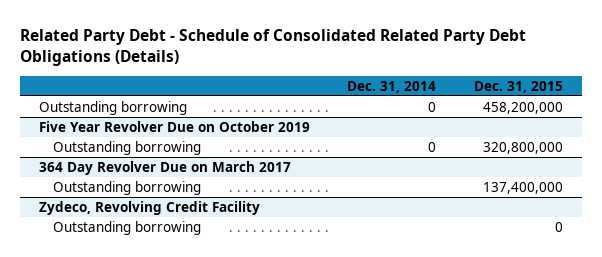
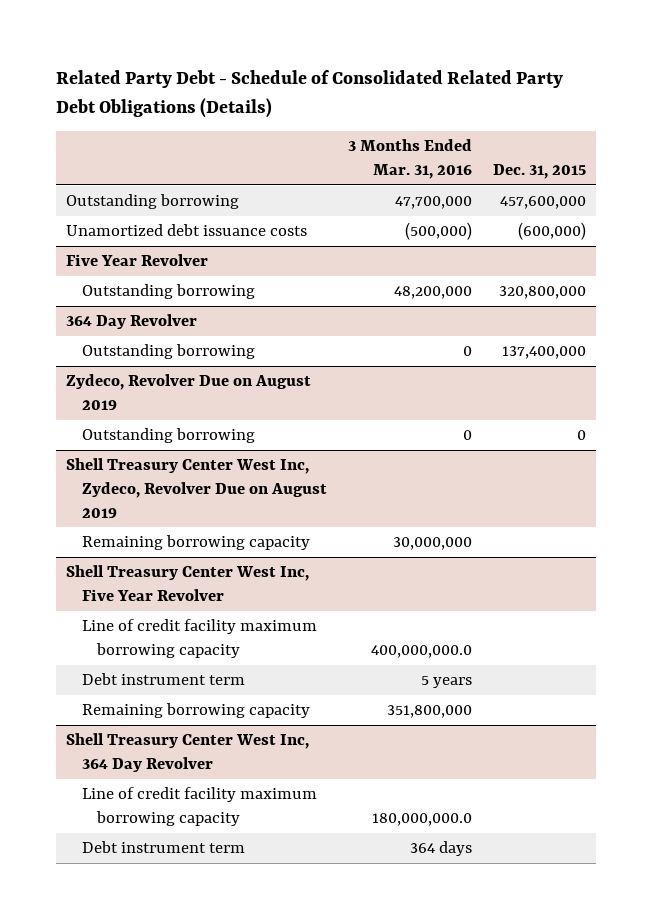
[347,80,437,93] Dec. 31, 2014 -> none
none -> [347,139,472,179] 3 Months Ended Mar. 31, 2016
[483,101,564,114] 458,200,000 -> [499,196,586,210] 457,600,000
none -> [66,224,308,237] Unamortized debt issuance costs
[38,120,310,132] Five Year Revolver Due on October 2019 -> [66,254,209,267] Five Year Revolver
[38,160,291,175] 364 Day Revolver Due on March 2017 -> [66,314,198,330] 364 Day Revolver
[38,200,260,215] Zydeco, Revolving Credit Facility -> none
[52,220,201,235] Outstanding borrowing -> none
none -> [66,374,312,410] Zydeco, Revolver Due on August 2019
none -> [81,428,255,444] Outstanding borrowing
none -> [66,458,327,518] Shell Treasury Center West Inc, Zydeco, Revolver Due on August 2019
none -> [81,535,310,551] Remaining borrowing capacity
none -> [66,565,310,601] Shell Treasury Center West Inc, Five Year Revolver
none -> [81,619,317,658] Line of credit facility maximum borrowing capacity
none -> [81,673,245,686] Debt instrument term
none -> [81,703,310,719] Remaining borrowing capacity
none -> [66,733,310,772] Shell Treasury Center West Inc, 364 Day Revolver
none -> [81,787,317,826] Line of credit facility maximum borrowing capacity
none -> [81,841,245,854] Debt instrument term

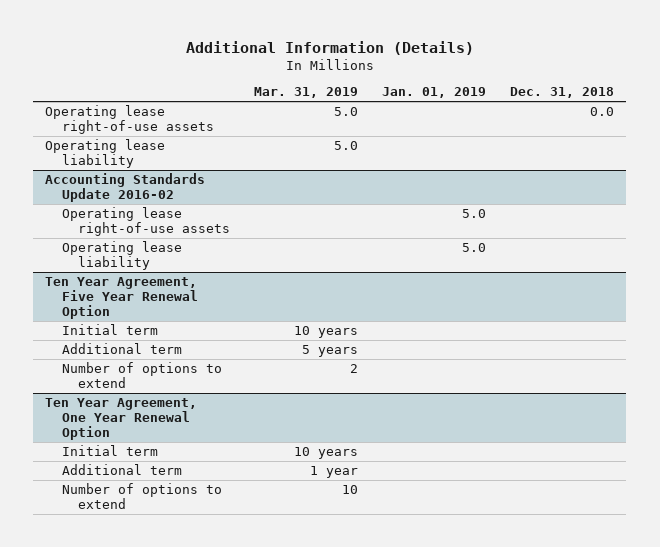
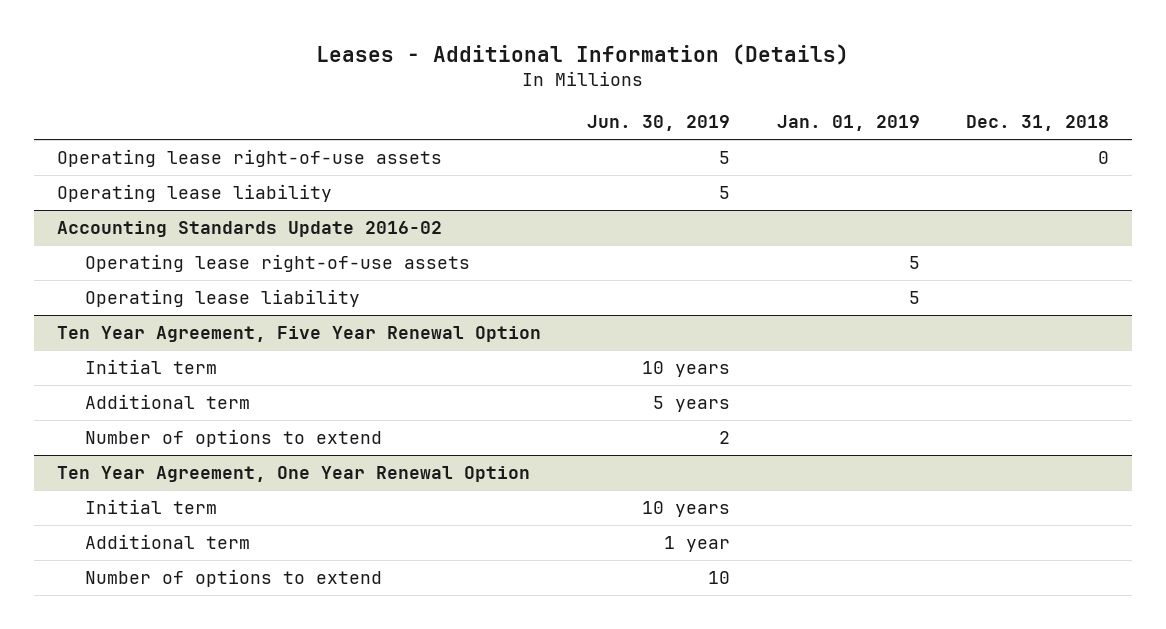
[185,40,474,55] Additional Information (Details) -> [316,43,850,65] Leases - Additional Information (Details)
[254,87,359,99] Mar. 31, 2019 -> none
none -> [587,115,731,132] Jun. 30, 2019
[590,106,615,116] 0.0 -> [1097,151,1109,165] 0
[462,208,487,218] 5.0 -> [908,256,920,270] 5
[462,242,487,252] 5.0 -> [908,291,920,305] 5

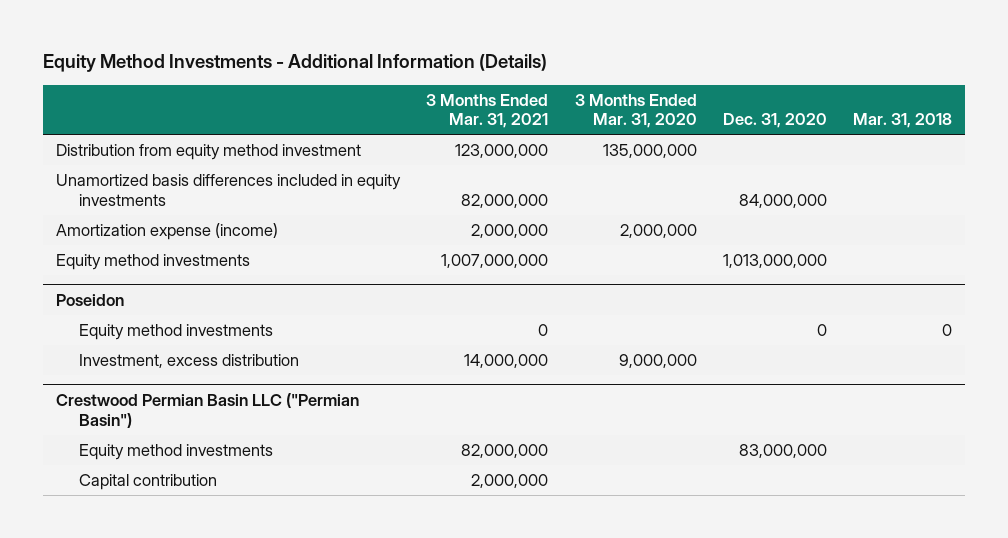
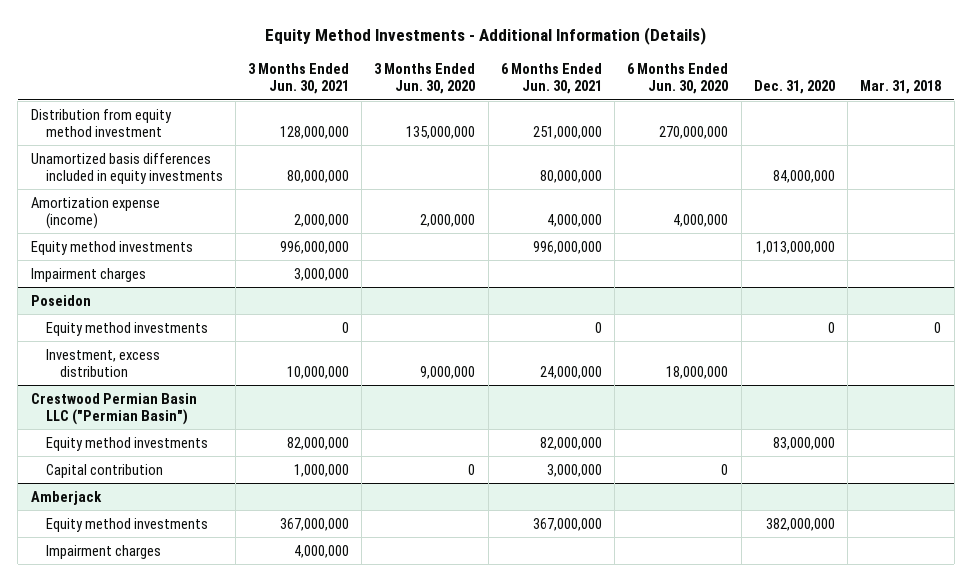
[426,93,549,129] 3 Months Ended Mar. 31, 2021 -> none
[574,93,697,129] 3 Months Ended Mar. 31, 2020 -> none
none -> [247,63,349,95] 3 Months Ended Jun. 30, 2021
none -> [374,63,476,95] 3 Months Ended Jun. 30, 2020
none -> [500,63,602,95] 6 Months Ended Jun. 30, 2021
none -> [627,63,729,95] 6 Months Ended Jun. 30, 2020
none -> [30,267,146,282] Impairment charges
none -> [30,490,102,505] Amberjack
none -> [45,517,208,532] Equity method investments
none -> [45,544,161,559] Impairment charges

